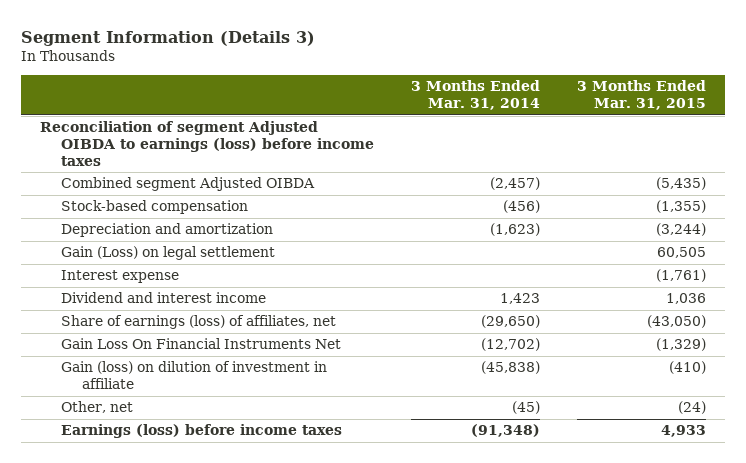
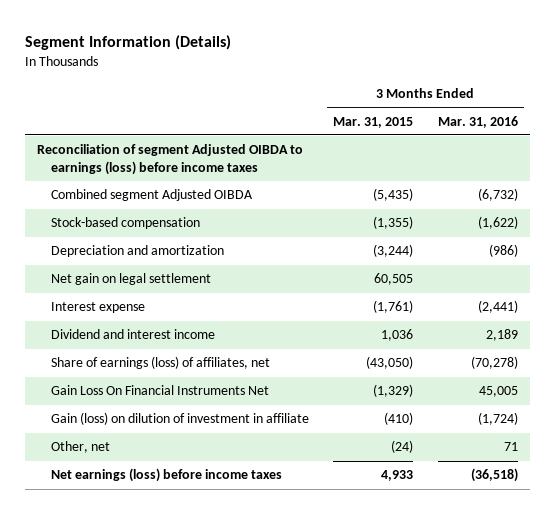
[21,30,316,46] Segment Information (Details 3) -> [24,34,231,50] Segment Information (Details)
[410,80,540,111] 3 Months Ended Mar. 31, 2014 -> none
none -> [437,115,518,128] Mar. 31, 2016
[60,246,275,261] Gain (Loss) on legal settlement -> [50,273,211,286] Net gain on legal settlement
[60,424,342,439] Earnings (loss) before income taxes -> [50,468,282,483] Net earnings (loss) before income taxes

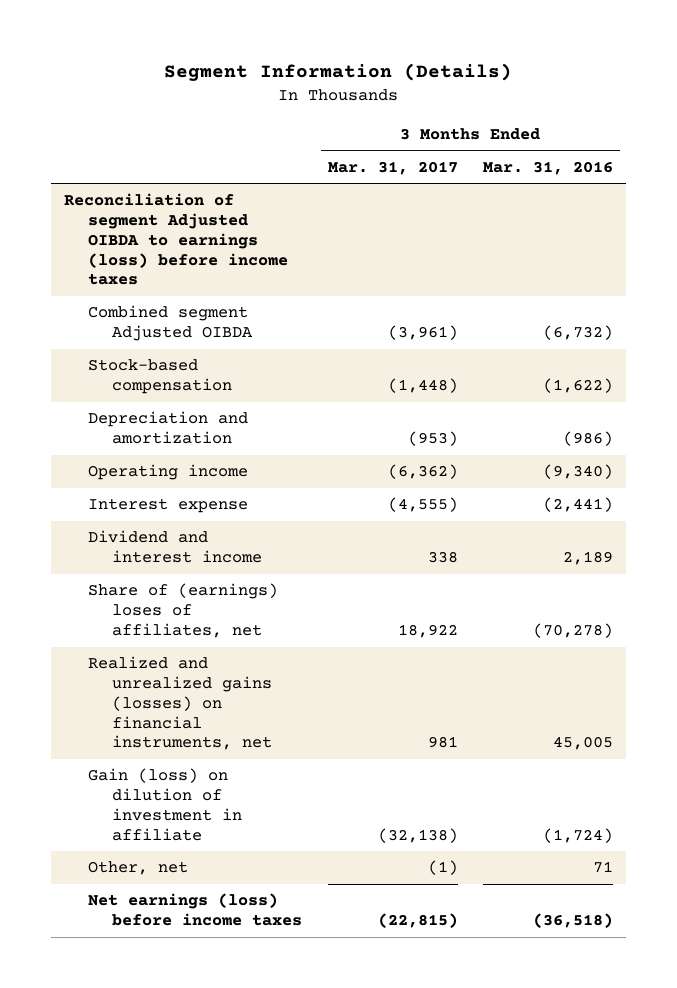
[333,116,414,128] Mar. 31, 2015 -> none
none -> [327,160,458,175] Mar. 31, 2017
[50,273,211,286] Net gain on legal settlement -> none
none -> [87,464,248,481] Operating income
[50,356,270,370] Share of earnings (loss) of affiliates, net -> [87,583,278,638] Share of (earnings) loses of affiliates, net
[50,385,269,396] Gain Loss On Financial Instruments Net -> [87,656,272,751] Realized and unrealized gains (losses) on financial instruments, net

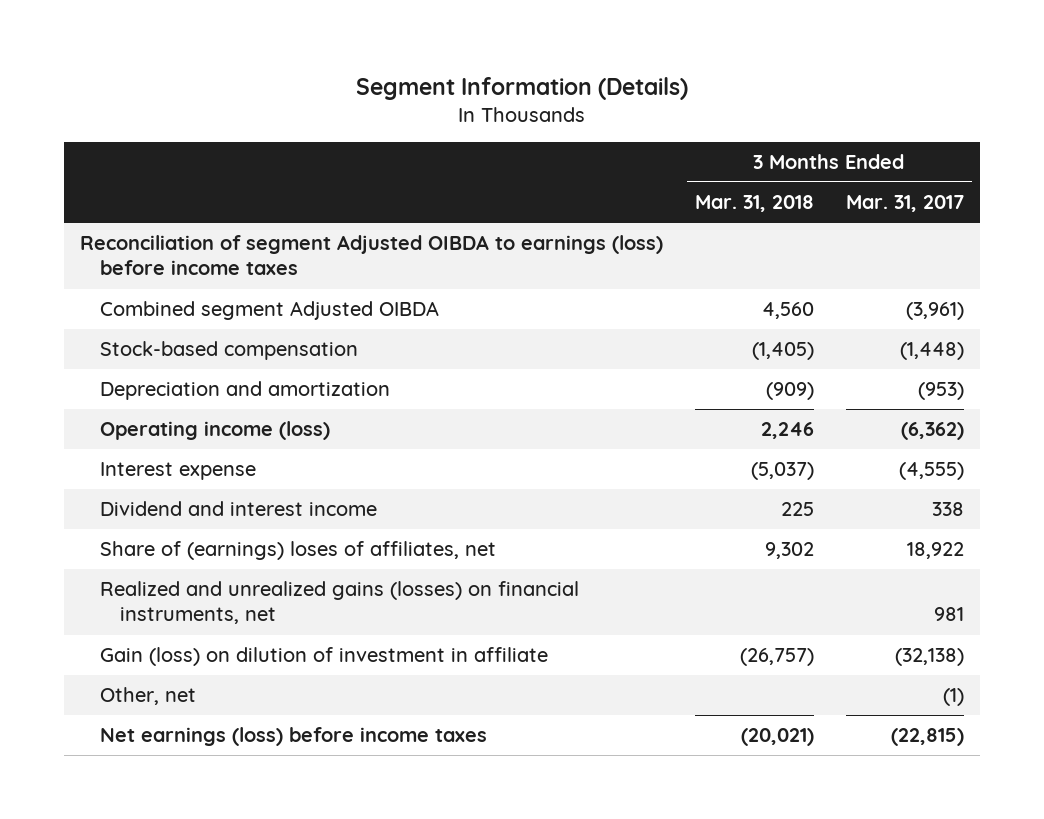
[483,160,614,175] Mar. 31, 2016 -> none
none -> [695,195,815,213] Mar. 31, 2018
[87,464,248,481] Operating income -> [99,421,330,441] Operating income (loss)

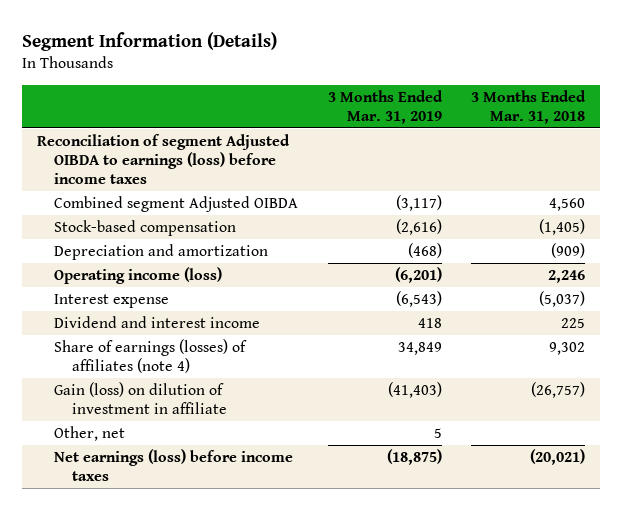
[845,195,964,213] Mar. 31, 2017 -> none
none -> [327,89,443,124] 3 Months Ended Mar. 31, 2019
[99,581,579,625] Realized and unrealized gains (losses) on financial instruments, net -> none
[99,541,496,561] Share of (earnings) loses of affiliates, net -> [54,339,248,374] Share of earnings (losses) of affiliates (note 4)

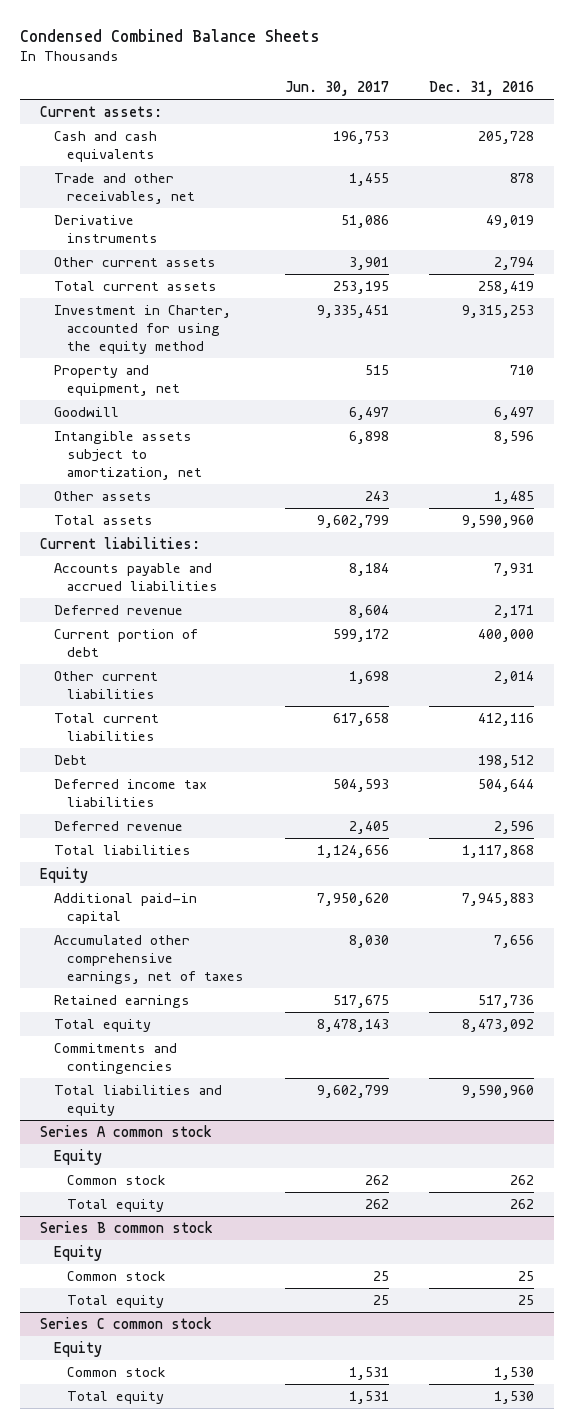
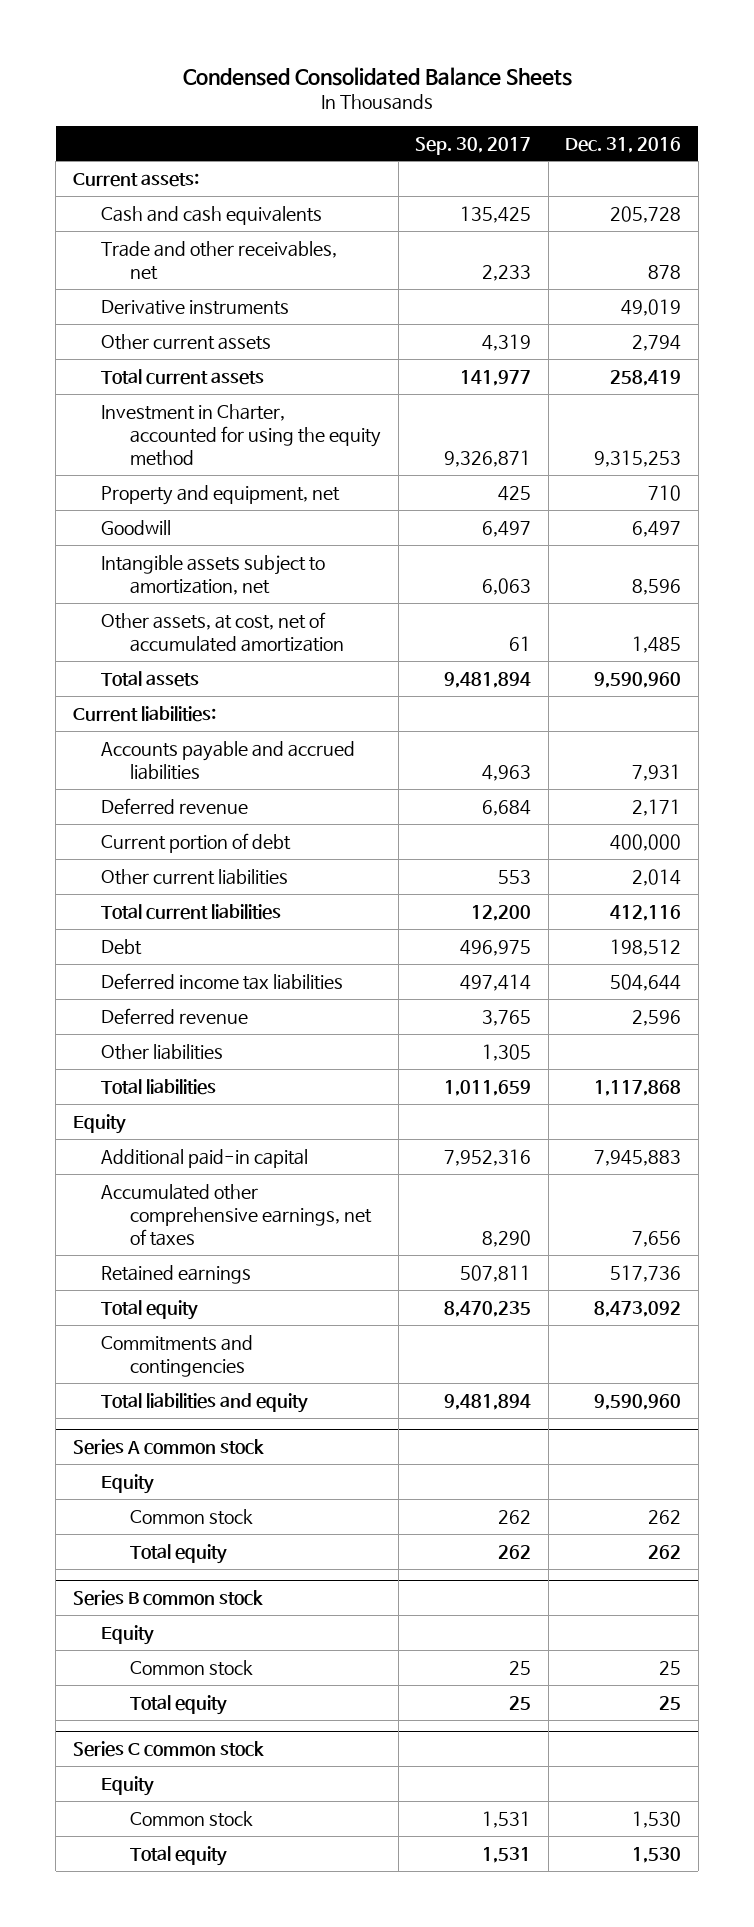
[20,29,321,43] Condensed Combined Balance Sheets -> [182,66,572,86] Condensed Consolidated Balance Sheets
[284,81,389,97] Jun. 30, 2017 -> none
none -> [415,136,532,155] Sep. 30, 2017
[53,490,152,501] Other assets -> [101,611,345,653] Other assets, at cost, net of accumulated amortization
none -> [101,1043,224,1060] Other liabilities

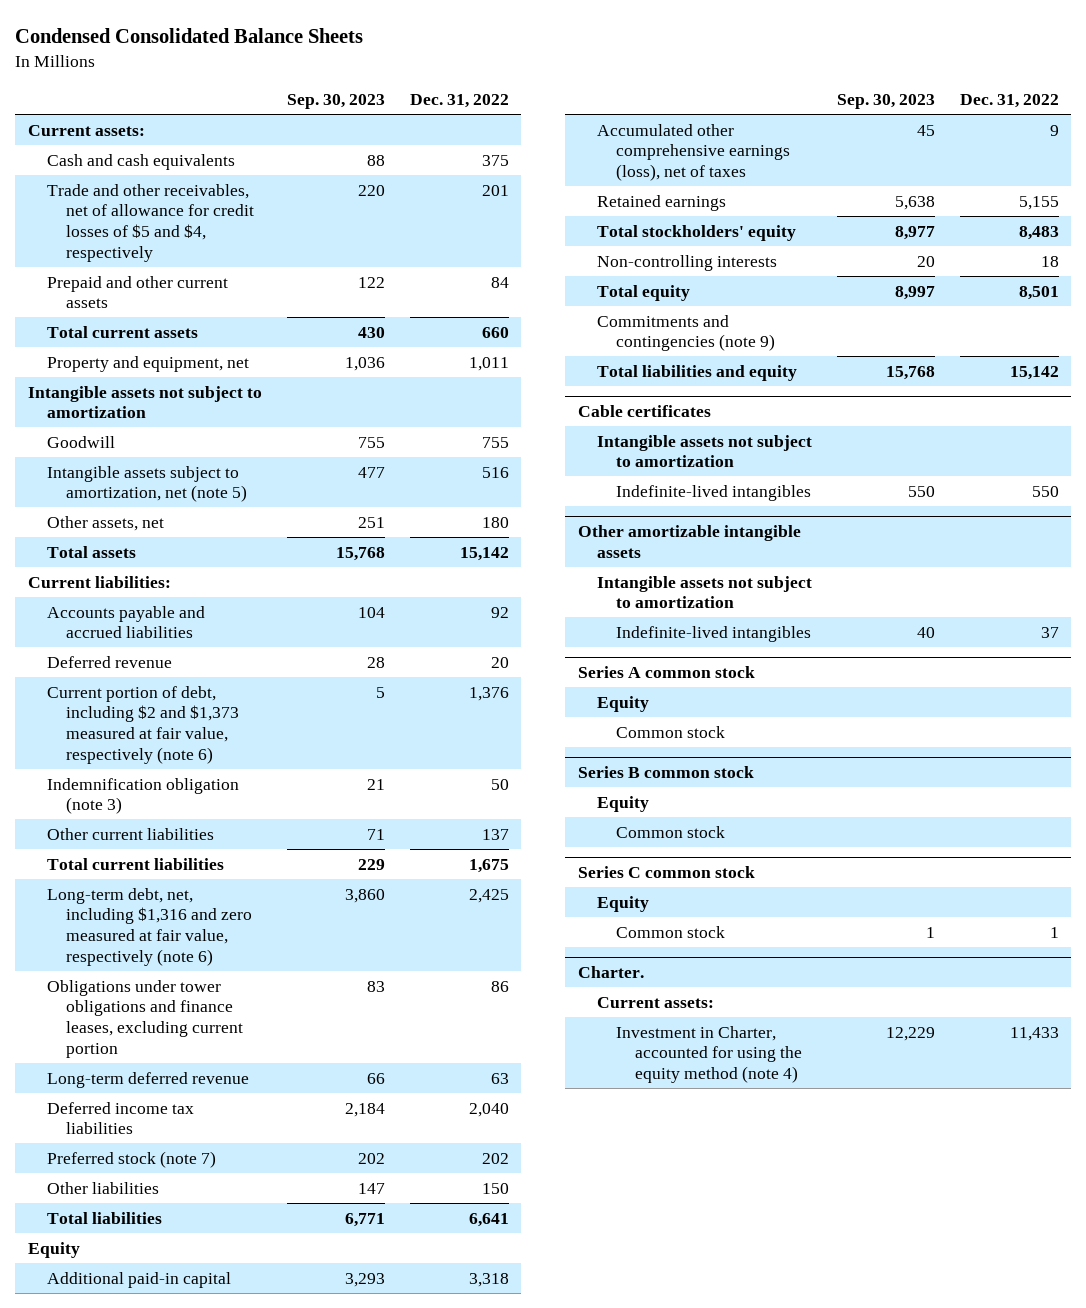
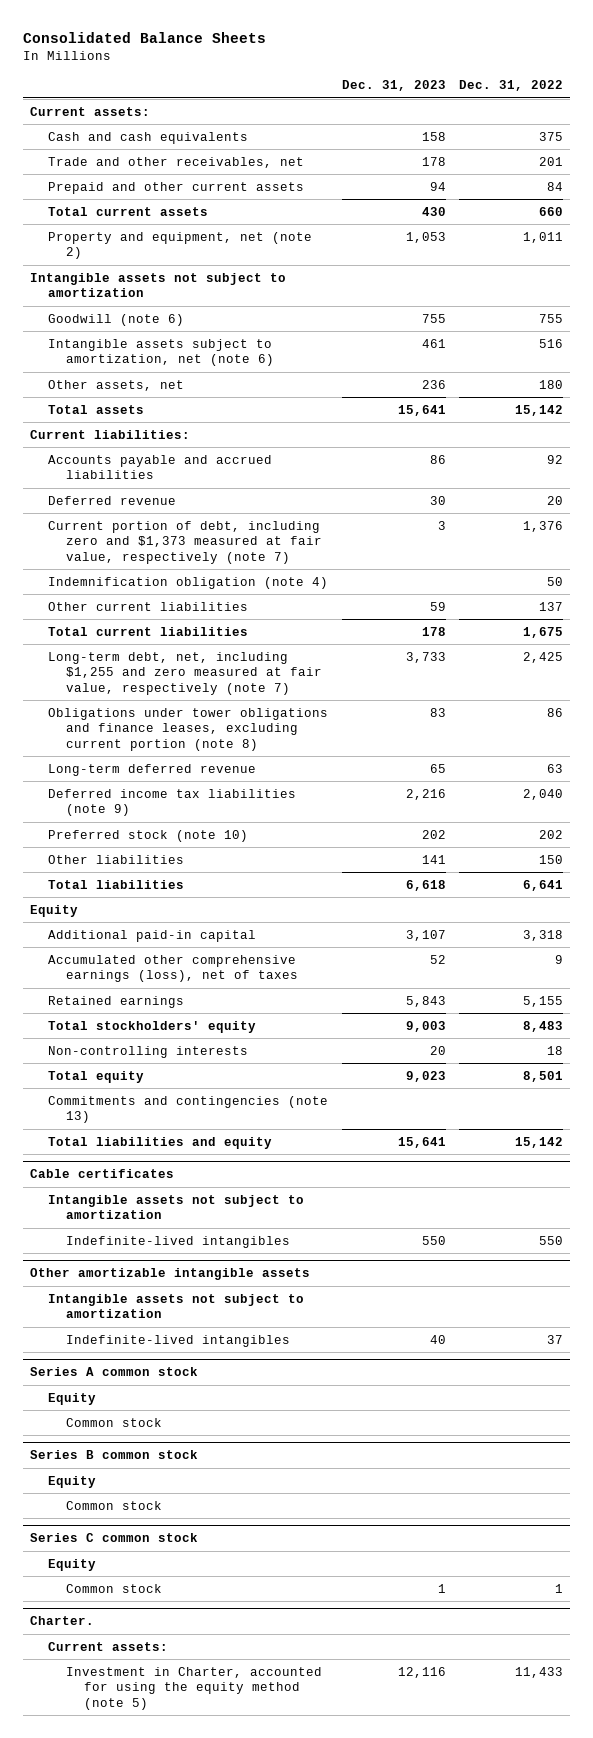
[15,27,364,43] Condensed Consolidated Balance Sheets -> [23,31,267,43] Consolidated Balance Sheets
[286,93,385,109] Sep. 30, 2023 -> none
none -> [341,80,446,92] Dec. 31, 2023
[46,183,254,262] Trade and other receivables, net of allowance for credit losses of $5 and $4, respectively -> [47,156,304,168] Trade and other receivables, net
[46,355,249,372] Property and equipment, net -> [47,231,312,260] Property and equipment, net (note 2)
[46,435,115,448] Goodwill -> [47,313,184,326] Goodwill (note 6)
[46,465,247,503] Intangible assets subject to amortization, net (note 5) -> [47,338,274,367] Intangible assets subject to amortization, net (note 6)
[46,685,239,764] Current portion of debt, including $2 and $1,373 measured at fair value, respectively (note 6) -> [47,520,322,565] Current portion of debt, including zero and $1,373 measured at fair value, respectively (note 7)
[46,777,239,815] Indemnification obligation (note 3) -> [47,576,328,589] Indemnification obligation (note 4)
[46,887,252,966] Long-term debt, net, including $1,316 and zero measured at fair value, respectively (note 6) -> [47,651,322,696] Long-term debt, net, including $1,255 and zero measured at fair value, respectively (note 7)
[46,979,243,1058] Obligations under tower obligations and finance leases, excluding current portion -> [47,707,328,752] Obligations under tower obligations and finance leases, excluding current portion (note 8)
[46,1101,194,1135] Deferred income tax liabilities -> [47,788,296,817] Deferred income tax liabilities (note 9)
[46,1150,216,1168] Preferred stock (note 7) -> [47,829,248,842] Preferred stock (note 10)
[596,314,775,352] Commitments and contingencies (note 9) -> [47,1095,328,1124] Commitments and contingencies (note 13)
[615,1025,802,1084] Investment in Charter, accounted for using the equity method (note 4) -> [65,1666,322,1711] Investment in Charter, accounted for using the equity method (note 5)

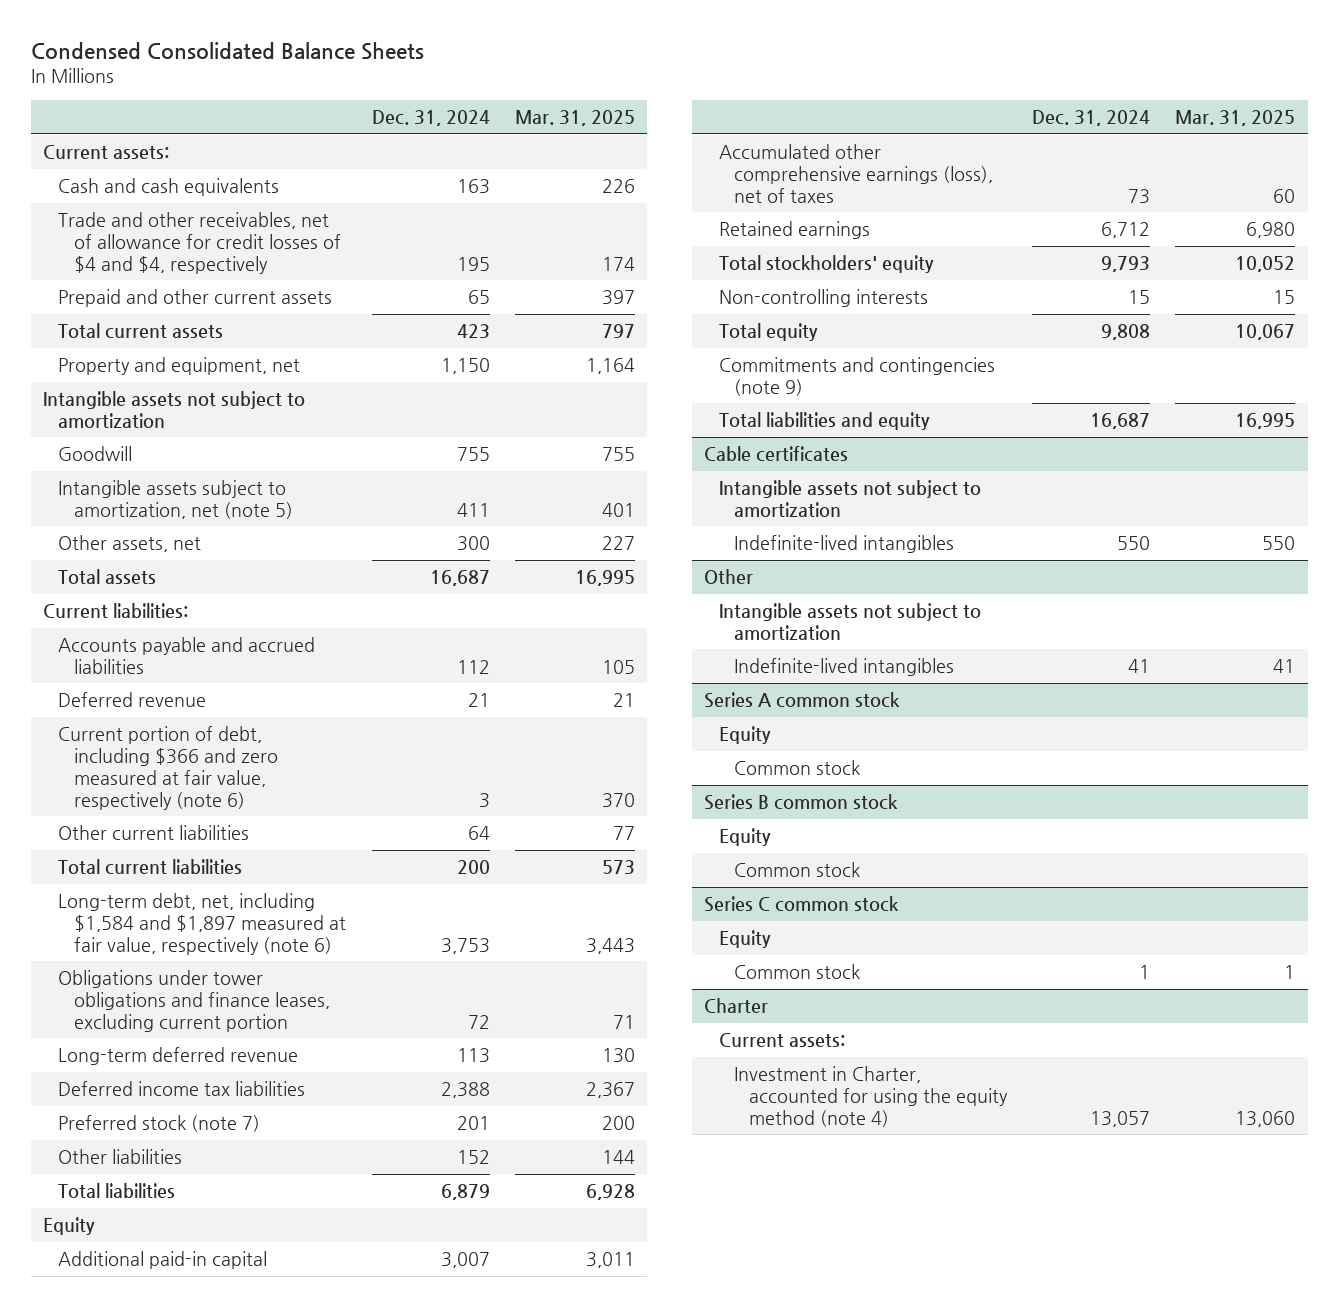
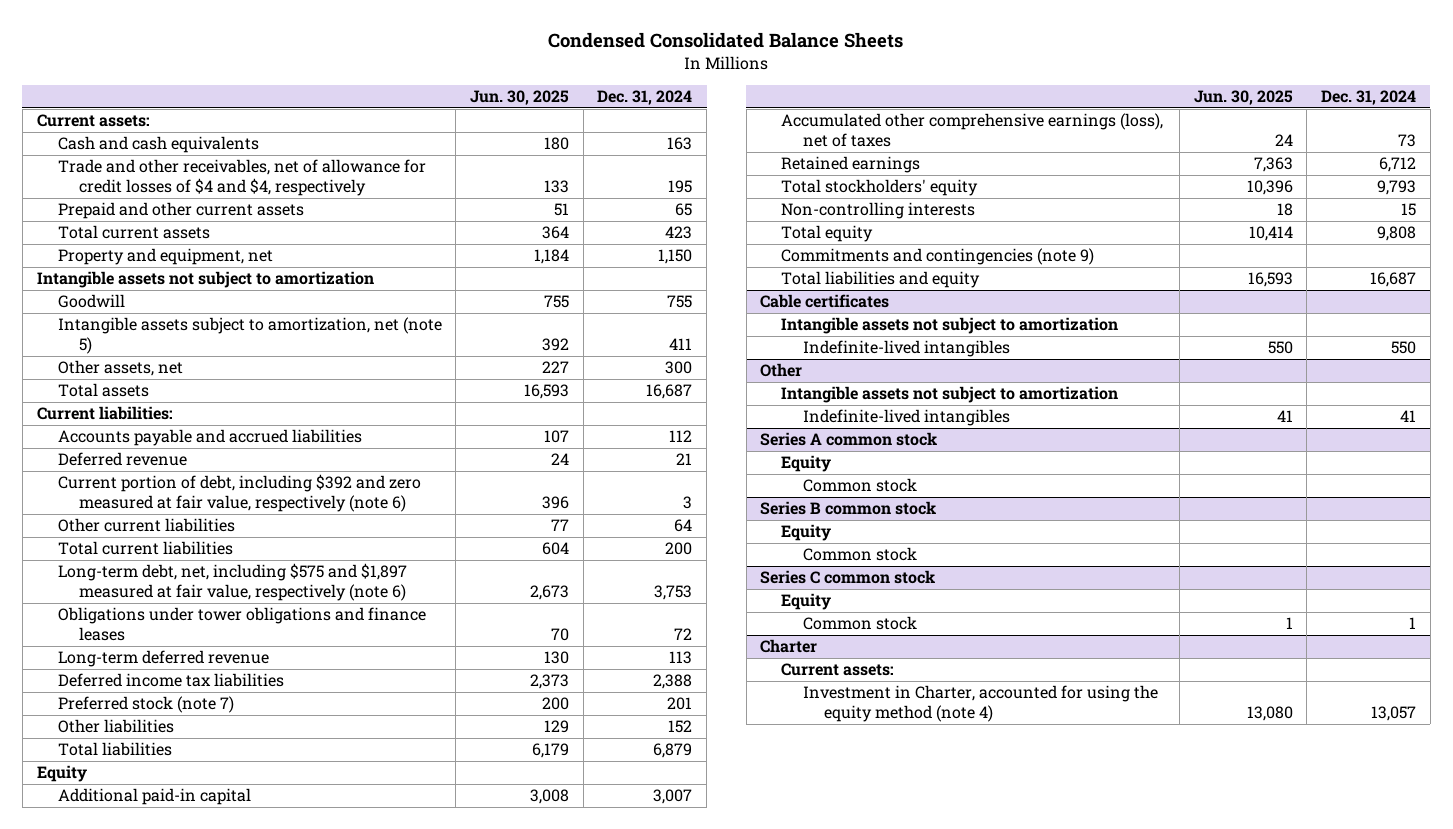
[514,110,635,127] Mar. 31, 2025 -> none
none -> [470,89,570,105] Jun. 30, 2025
[58,725,278,810] Current portion of debt, including $366 and zero measured at fair value, respectively (note 6) -> [57,474,421,512] Current portion of debt, including $392 and zero measured at fair value, respectively (note 6)
[58,892,346,955] Long-term debt, net, including $1,584 and $1,897 measured at fair value, respectively (note 6) -> [57,563,407,601] Long-term debt, net, including $575 and $1,897 measured at fair value, respectively (note 6)
[58,969,330,1032] Obligations under tower obligations and finance leases, excluding current portion -> [57,607,426,641] Obligations under tower obligations and finance leases

